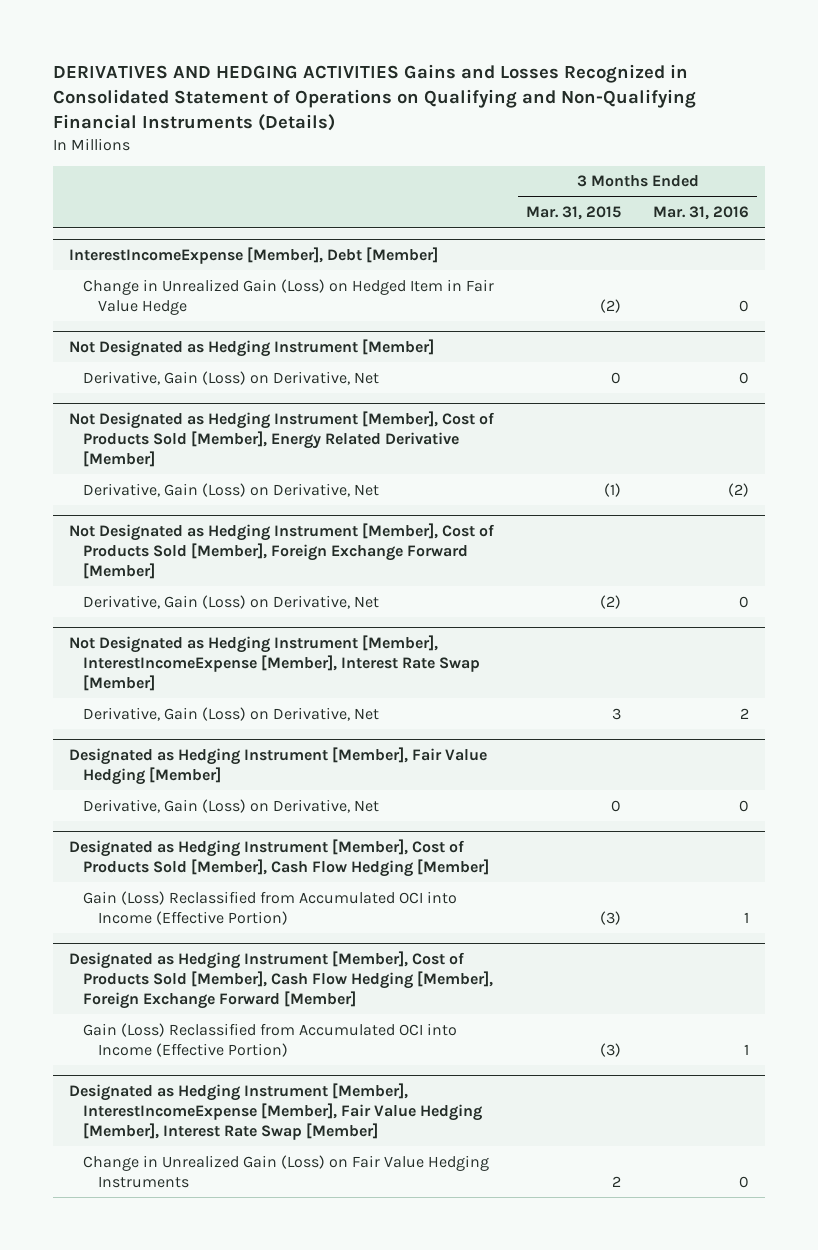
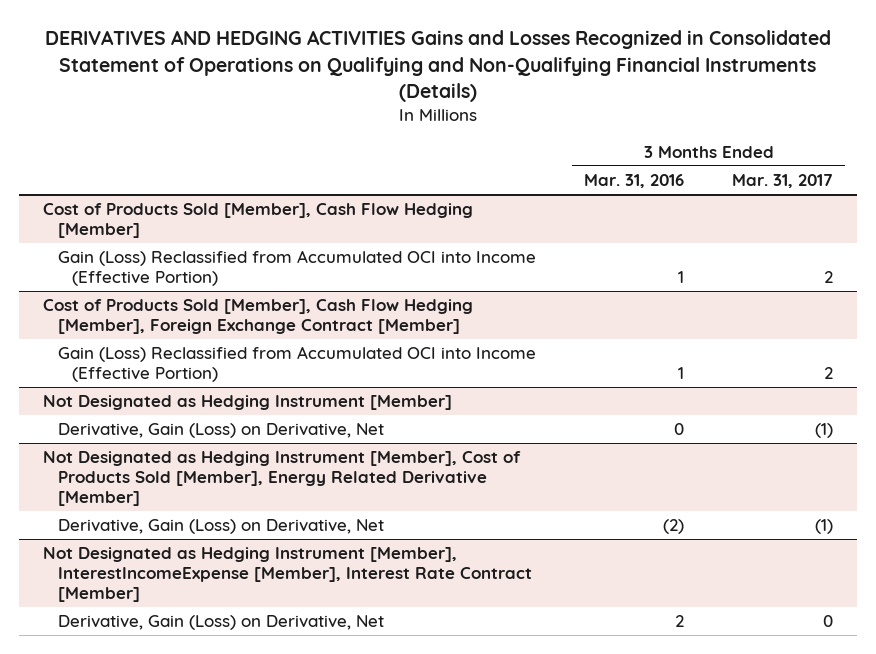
[526,206,622,221] Mar. 31, 2015 -> none
none -> [732,174,834,189] Mar. 31, 2017
[68,246,438,264] InterestIncomeExpense [Member], Debt [Member] -> none
[83,278,495,315] Change in Unrealized Gain (Loss) on Hedged Item in Fair Value Hedge -> none
none -> [43,203,474,238] Cost of Products Sold [Member], Cash Flow Hedging [Member]
none -> [57,250,536,286] Gain (Loss) Reclassified from Accumulated OCI into Income (Effective Portion)
none -> [43,299,474,334] Cost of Products Sold [Member], Cash Flow Hedging [Member], Foreign Exchange Contract [Member]
none -> [57,346,536,382] Gain (Loss) Reclassified from Accumulated OCI into Income (Effective Portion)
[68,522,494,579] Not Designated as Hedging Instrument [Member], Cost of Products Sold [Member], Foreign Exchange Forward [Member] -> none
[83,594,380,609] Derivative, Gain (Loss) on Derivative, Net -> none
[68,634,481,691] Not Designated as Hedging Instrument [Member], InterestIncomeExpense [Member], Interest Rate Swap [Member] -> [43,547,532,602] Not Designated as Hedging Instrument [Member], InterestIncomeExpense [Member], Interest Rate Contract [Member]
[68,746,487,785] Designated as Hedging Instrument [Member], Fair Value Hedging [Member] -> none
[83,798,380,813] Derivative, Gain (Loss) on Derivative, Net -> none
[68,838,490,877] Designated as Hedging Instrument [Member], Cost of Products Sold [Member], Cash Flow Hedging [Member] -> none
[83,890,458,925] Gain (Loss) Reclassified from Accumulated OCI into Income (Effective Portion) -> none
[68,950,494,1009] Designated as Hedging Instrument [Member], Cost of Products Sold [Member], Cash Flow Hedging [Member], Foreign Exchange Forward [Member] -> none
[83,1022,458,1057] Gain (Loss) Reclassified from Accumulated OCI into Income (Effective Portion) -> none
[68,1082,483,1140] Designated as Hedging Instrument [Member], InterestIncomeExpense [Member], Fair Value Hedging [Member], Interest Rate Swap [Member] -> none
[83,1154,490,1188] Change in Unrealized Gain (Loss) on Fair Value Hedging Instruments -> none

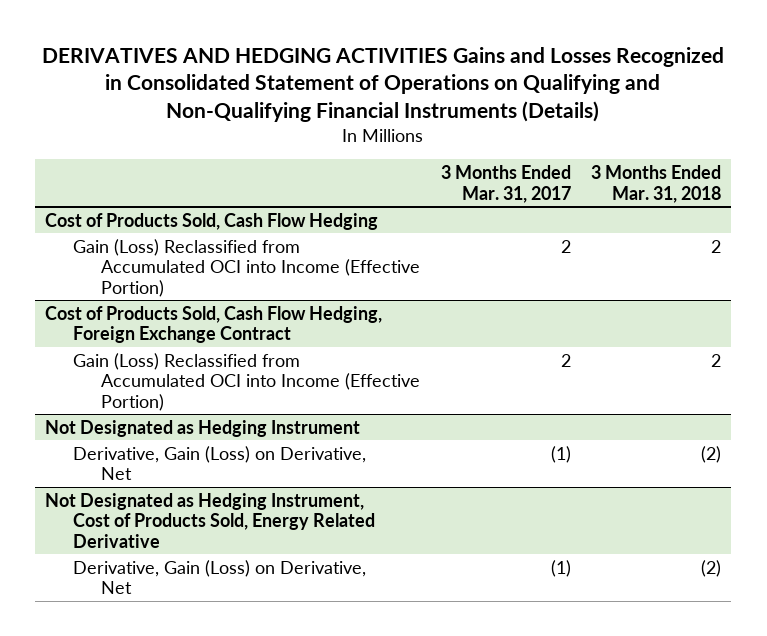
[583,174,684,189] Mar. 31, 2016 -> none
none -> [591,165,722,203] 3 Months Ended Mar. 31, 2018
[43,203,474,238] Cost of Products Sold [Member], Cash Flow Hedging [Member] -> [45,212,379,230] Cost of Products Sold, Cash Flow Hedging
[43,299,474,334] Cost of Products Sold [Member], Cash Flow Hedging [Member], Foreign Exchange Contract [Member] -> [45,305,383,344] Cost of Products Sold, Cash Flow Hedging, Foreign Exchange Contract
[43,395,453,411] Not Designated as Hedging Instrument [Member] -> [45,419,361,437] Not Designated as Hedging Instrument
[43,451,522,506] Not Designated as Hedging Instrument [Member], Cost of Products Sold [Member], Energy Related Derivative [Member] -> [45,492,376,548] Not Designated as Hedging Instrument, Cost of Products Sold, Energy Related Derivative
[43,547,532,602] Not Designated as Hedging Instrument [Member], InterestIncomeExpense [Member], Interest Rate Contract [Member] -> none
[57,615,384,631] Derivative, Gain (Loss) on Derivative, Net -> none

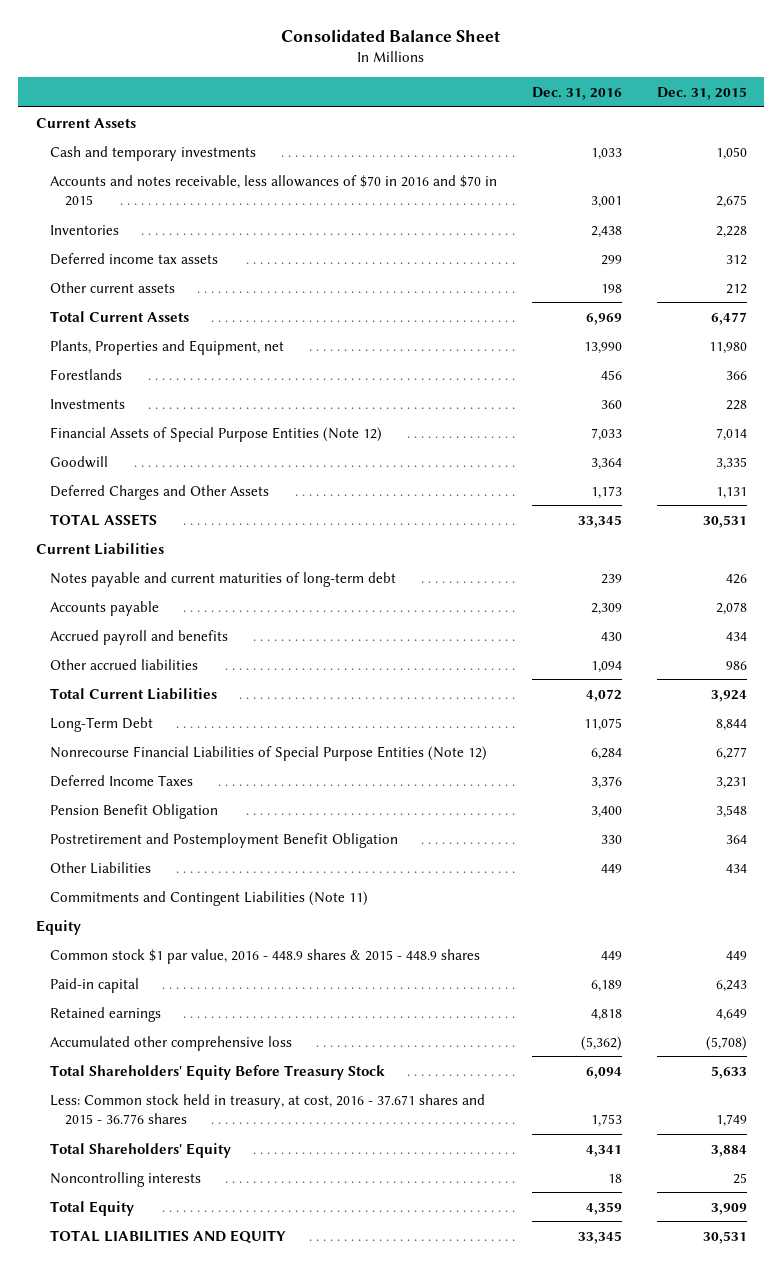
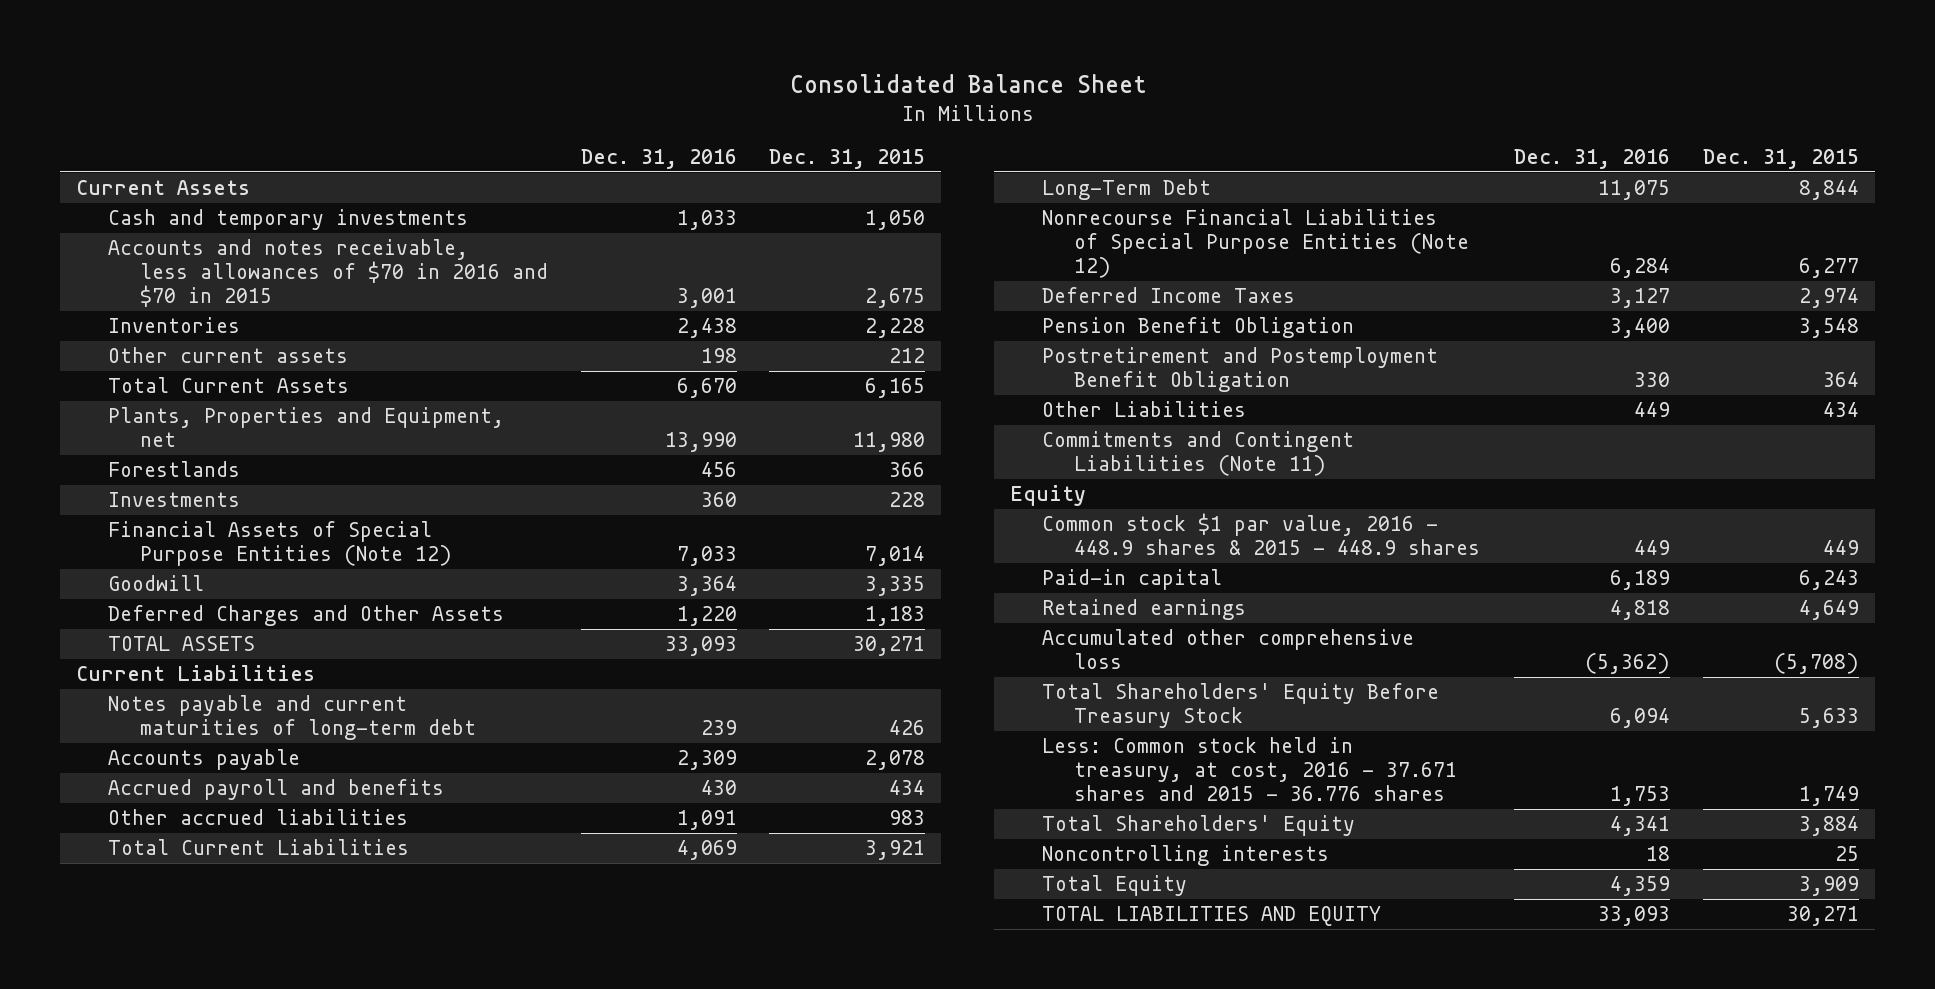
[50,252,219,265] Deferred income tax assets -> none
[586,312,623,325] 6,969 -> [676,378,737,399] 6,670
[710,311,747,325] 6,477 -> [865,378,926,399] 6,165
[591,485,623,499] 1,173 -> [676,606,737,627] 1,220
[715,486,747,499] 1,131 -> [865,606,926,627] 1,183
[578,514,623,528] 33,345 -> [664,636,737,657] 33,093
[702,514,747,528] 30,531 -> [853,636,926,657] 30,271
[591,660,623,673] 1,094 -> [676,810,737,831] 1,091
[725,660,747,670] 986 -> [889,810,926,826] 983
[586,688,623,702] 4,072 -> [676,840,737,861] 4,069
[710,689,747,702] 3,924 -> [865,840,926,861] 3,921
[591,775,623,789] 3,376 -> [1610,288,1671,309] 3,127
[715,776,747,789] 3,231 -> [1798,288,1859,309] 2,974
[578,1230,623,1244] 33,345 -> [1598,906,1671,927] 33,093
[702,1230,747,1244] 30,531 -> [1786,906,1859,927] 30,271

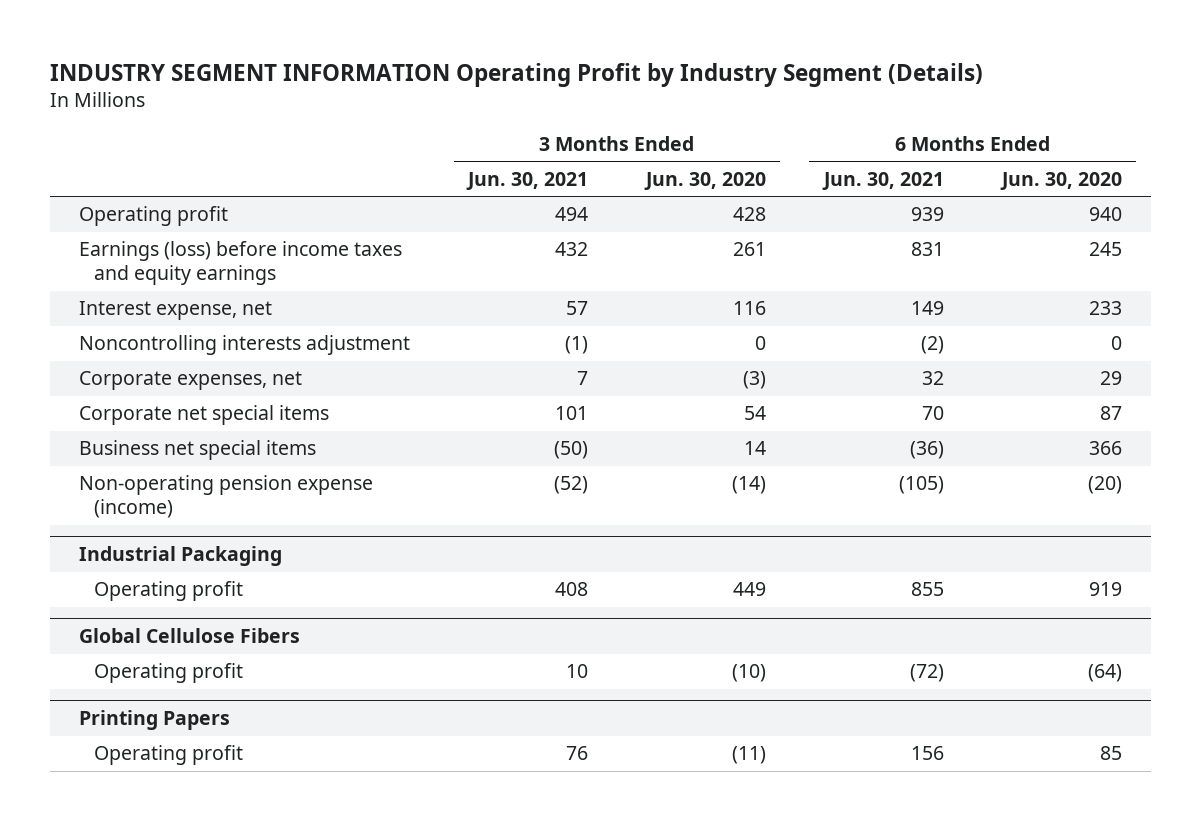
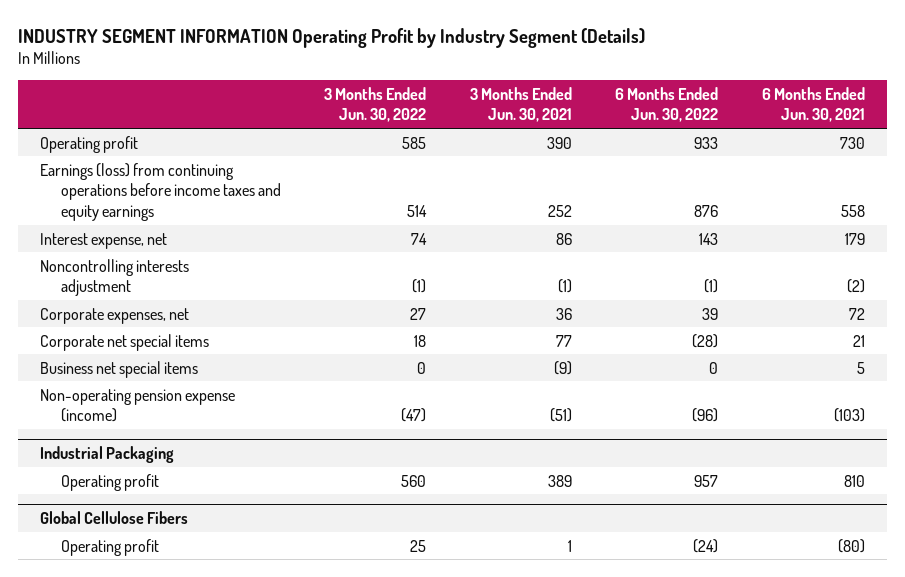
[643,172,766,191] Jun. 30, 2020 -> none
[999,172,1122,191] Jun. 30, 2020 -> none
none -> [324,86,427,123] 3 Months Ended Jun. 30, 2022
none -> [615,86,719,123] 6 Months Ended Jun. 30, 2022
[555,207,589,222] 494 -> [546,136,572,149] 390
[910,207,944,222] 939 -> [839,136,865,149] 730
[79,241,403,286] Earnings (loss) before income taxes and equity earnings -> [39,162,281,221] Earnings (loss) from continuing operations before income taxes and equity earnings
[555,242,589,257] 432 -> [547,204,572,217] 252
[910,242,944,257] 831 -> [840,204,865,217] 558
[566,301,589,316] 57 -> [555,232,572,245] 86
[910,301,944,316] 149 -> [844,232,865,245] 179
[577,371,589,386] 7 -> [555,307,572,320] 36
[921,371,944,386] 32 -> [848,307,865,320] 72
[555,406,589,421] 101 -> [555,334,572,347] 77
[921,406,944,421] 70 -> [852,334,865,347] 21
[554,441,589,460] (50) -> [553,360,572,375] (9)
[909,441,944,460] (36) -> [856,361,865,374] 5
[554,476,589,495] (52) -> [549,408,572,423] (51)
[898,476,944,495] (105) -> [833,408,865,423] (103)
[555,582,589,597] 408 -> [547,474,572,487] 389
[910,582,944,597] 855 -> [843,474,865,487] 810
[79,710,231,731] Printing Papers -> none
[93,745,243,766] Operating profit -> none
[566,664,589,679] 10 -> [567,539,572,552] 1
[909,664,944,683] (72) -> [837,538,865,553] (80)

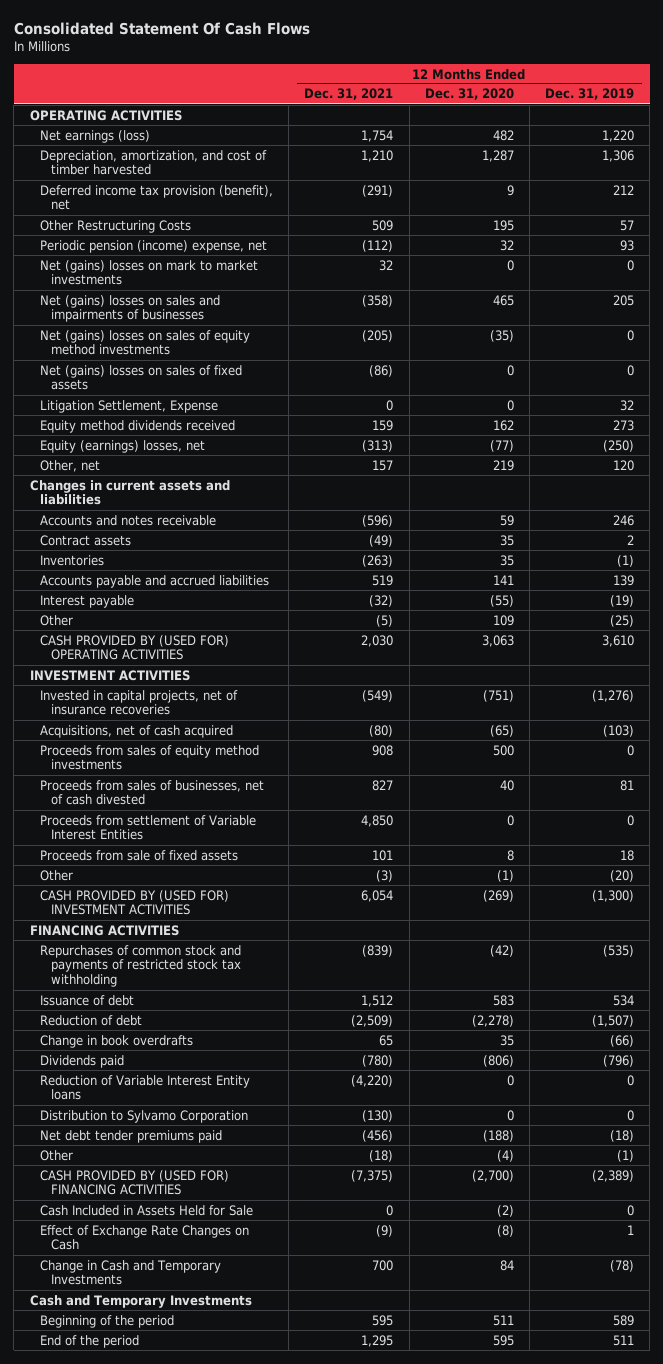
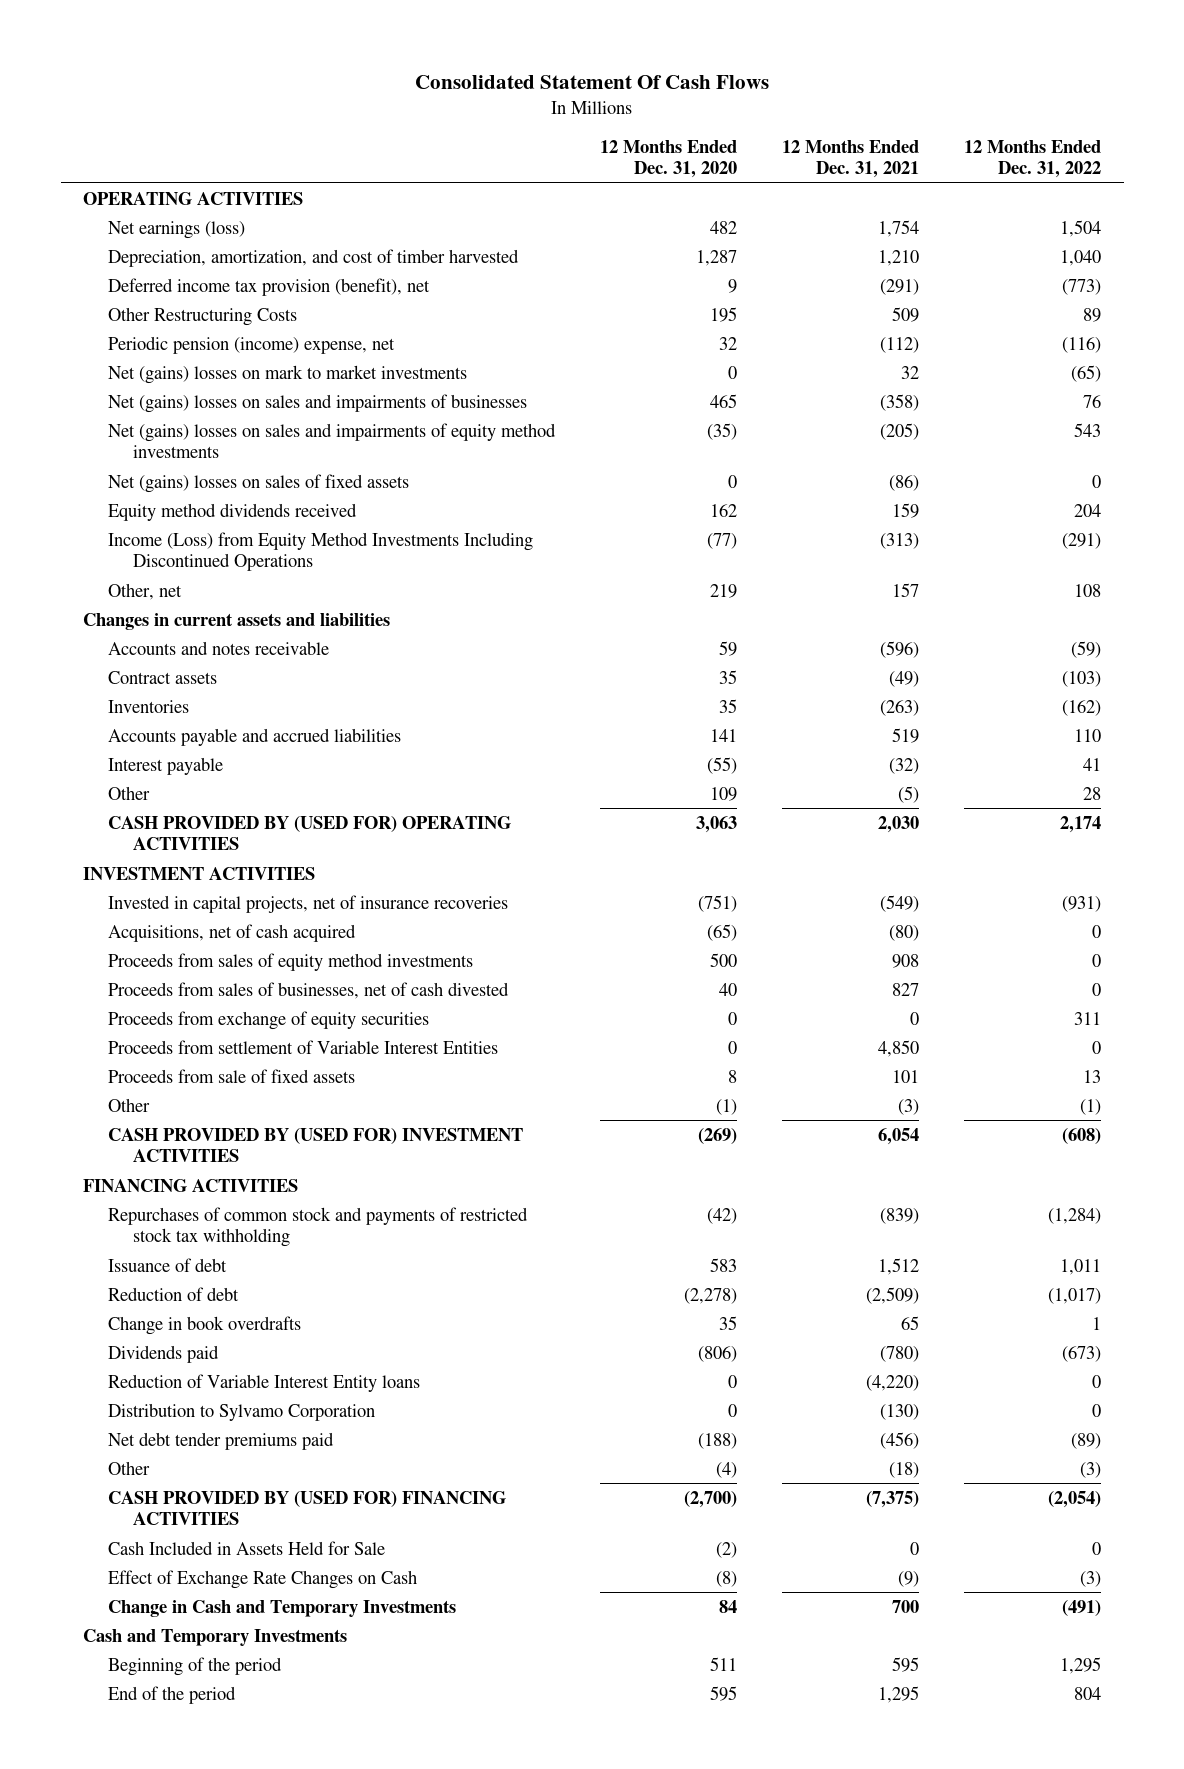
[544,88,634,101] Dec. 31, 2019 -> none
none -> [964,139,1102,179] 12 Months Ended Dec. 31, 2022
[40,329,251,356] Net (gains) losses on sales of equity method investments -> [108,422,557,459] Net (gains) losses on sales and impairments of equity method investments
[40,399,219,413] Litigation Settlement, Expense -> none
[40,439,206,453] Equity (earnings) losses, net -> [108,531,534,572] Income (Loss) from Equity Method Investments Including Discontinued Operations
none -> [108,1010,430,1030] Proceeds from exchange of equity securities

